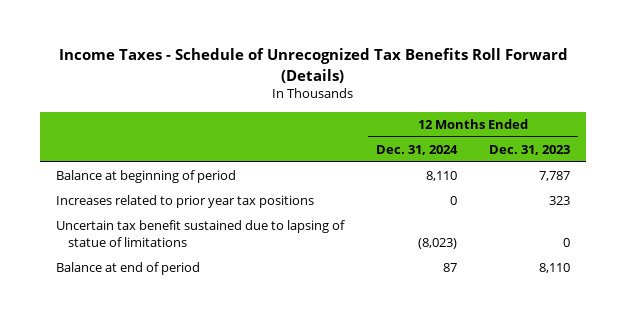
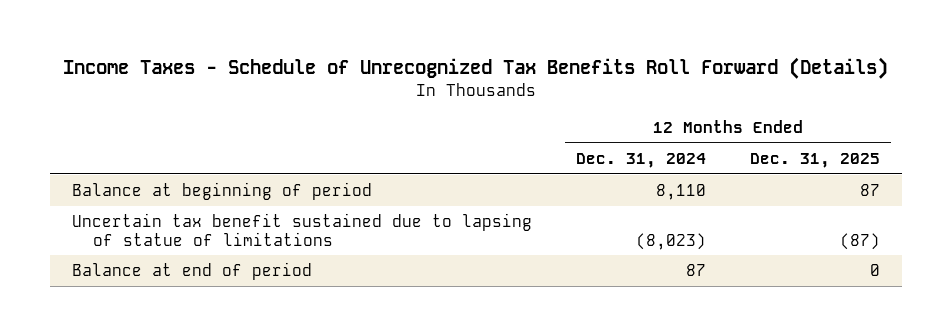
[489,144,571,155] Dec. 31, 2023 -> none
none -> [749,152,880,168] Dec. 31, 2025
[55,195,314,209] Increases related to prior year tax positions -> none

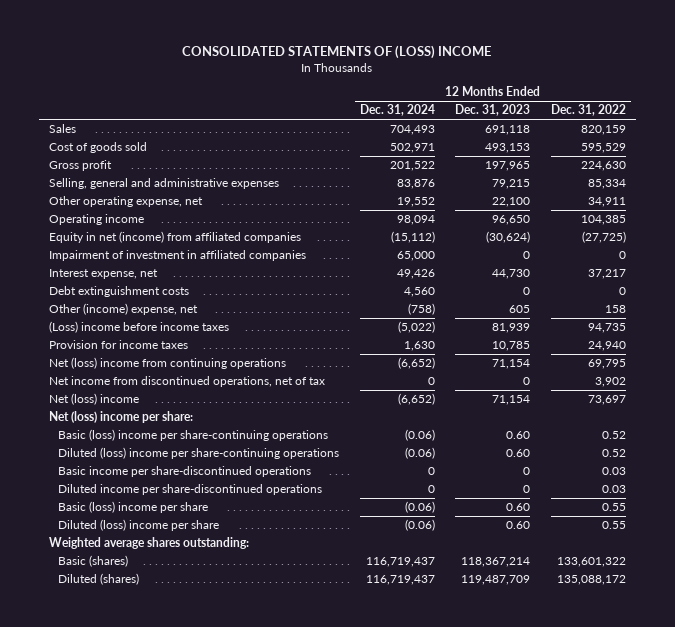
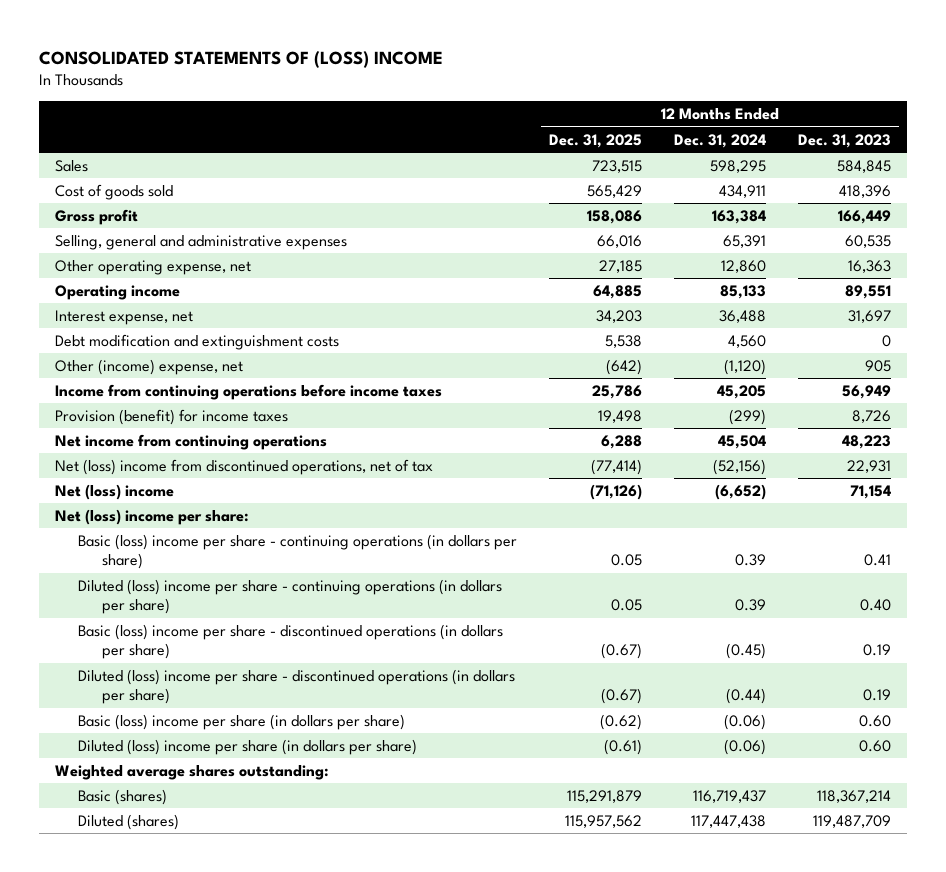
[550,104,626,117] Dec. 31, 2022 -> none
none -> [549,133,643,148] Dec. 31, 2025
[48,231,301,244] Equity in net (income) from affiliated companies -> none
[48,250,306,262] Impairment of investment in affiliated companies -> none
[389,125,435,136] 704,493 -> [710,159,767,173] 598,295
[485,125,531,136] 691,118 -> [836,159,891,173] 584,845
[389,143,435,154] 502,971 -> [719,184,767,198] 434,911
[485,143,531,154] 493,153 -> [838,184,891,198] 418,396
[389,161,435,172] 201,522 -> [712,209,767,224] 163,384
[485,161,531,172] 197,965 -> [837,209,891,224] 166,449
[396,179,435,190] 83,876 -> [723,234,767,248] 65,391
[492,179,531,190] 79,215 -> [844,234,891,248] 60,535
[396,197,435,208] 19,552 -> [721,259,767,273] 12,860
[492,197,531,208] 22,100 -> [847,259,891,273] 16,363
[396,215,435,226] 98,094 -> [720,284,767,299] 85,133
[492,215,531,226] 96,650 -> [844,284,891,299] 89,551
[396,269,435,280] 49,426 -> [719,309,767,323] 36,488
[492,269,531,280] 44,730 -> [847,309,891,323] 31,697
[48,286,189,298] Debt extinguishment costs -> [54,333,339,350] Debt modification and extinguishment costs
[407,303,435,316] (758) -> [724,358,767,375] (1,120)
[509,305,531,314] 605 -> [864,359,891,372] 905
[48,321,229,334] (Loss) income before income taxes -> [54,383,442,400] Income from continuing operations before income taxes
[397,321,435,334] (5,022) -> [717,384,767,399] 45,205
[492,323,531,334] 81,939 -> [841,384,891,399] 56,949
[48,340,188,350] Provision for income taxes -> [54,408,288,425] Provision (benefit) for income taxes
[403,341,435,352] 1,630 -> [729,408,767,425] (299)
[492,341,531,352] 10,785 -> [851,409,891,423] 8,726
[48,357,286,370] Net (loss) income from continuing operations -> [54,433,327,450] Net income from continuing operations
[397,357,435,370] (6,652) -> [718,434,767,449] 45,504
[492,359,531,370] 71,154 -> [841,434,891,449] 48,223
[48,376,325,388] Net income from discontinued operations, net of tax -> [54,458,433,475] Net (loss) income from discontinued operations, net of tax
[427,377,435,386] 0 -> [713,458,767,475] (52,156)
[523,377,531,386] 0 -> [846,459,891,473] 22,931
[58,429,329,442] Basic (loss) income per share-continuing operations -> [78,533,518,570] Basic (loss) income per share - continuing operations (in dollars per share)
[404,429,435,442] (0.06) -> [735,554,767,567] 0.39
[506,431,531,440] 0.60 -> [863,554,891,567] 0.41
[58,447,340,460] Diluted (loss) income per share-continuing operations -> [78,578,503,615] Diluted (loss) income per share - continuing operations (in dollars per share)
[404,447,435,460] (0.06) -> [735,599,767,612] 0.39
[506,449,531,458] 0.60 -> [859,599,891,612] 0.40
[58,466,312,478] Basic income per share-discontinued operations -> [78,623,504,660] Basic (loss) income per share - discontinued operations (in dollars per share)
[427,467,435,476] 0 -> [726,643,767,660] (0.45)
[523,467,531,476] 0 -> [862,644,891,657] 0.19
[58,484,323,496] Diluted income per share-discontinued operations -> [78,668,516,705] Diluted (loss) income per share - discontinued operations (in dollars per share)
[427,485,435,494] 0 -> [726,688,767,705] (0.44)
[523,485,531,494] 0 -> [862,689,891,702] 0.19
[58,501,209,514] Basic (loss) income per share -> [78,713,406,730] Basic (loss) income per share (in dollars per share)
[58,519,220,532] Diluted (loss) income per share -> [78,738,418,755] Diluted (loss) income per share (in dollars per share)
[365,575,435,586] 116,719,437 -> [691,814,767,828] 117,447,438

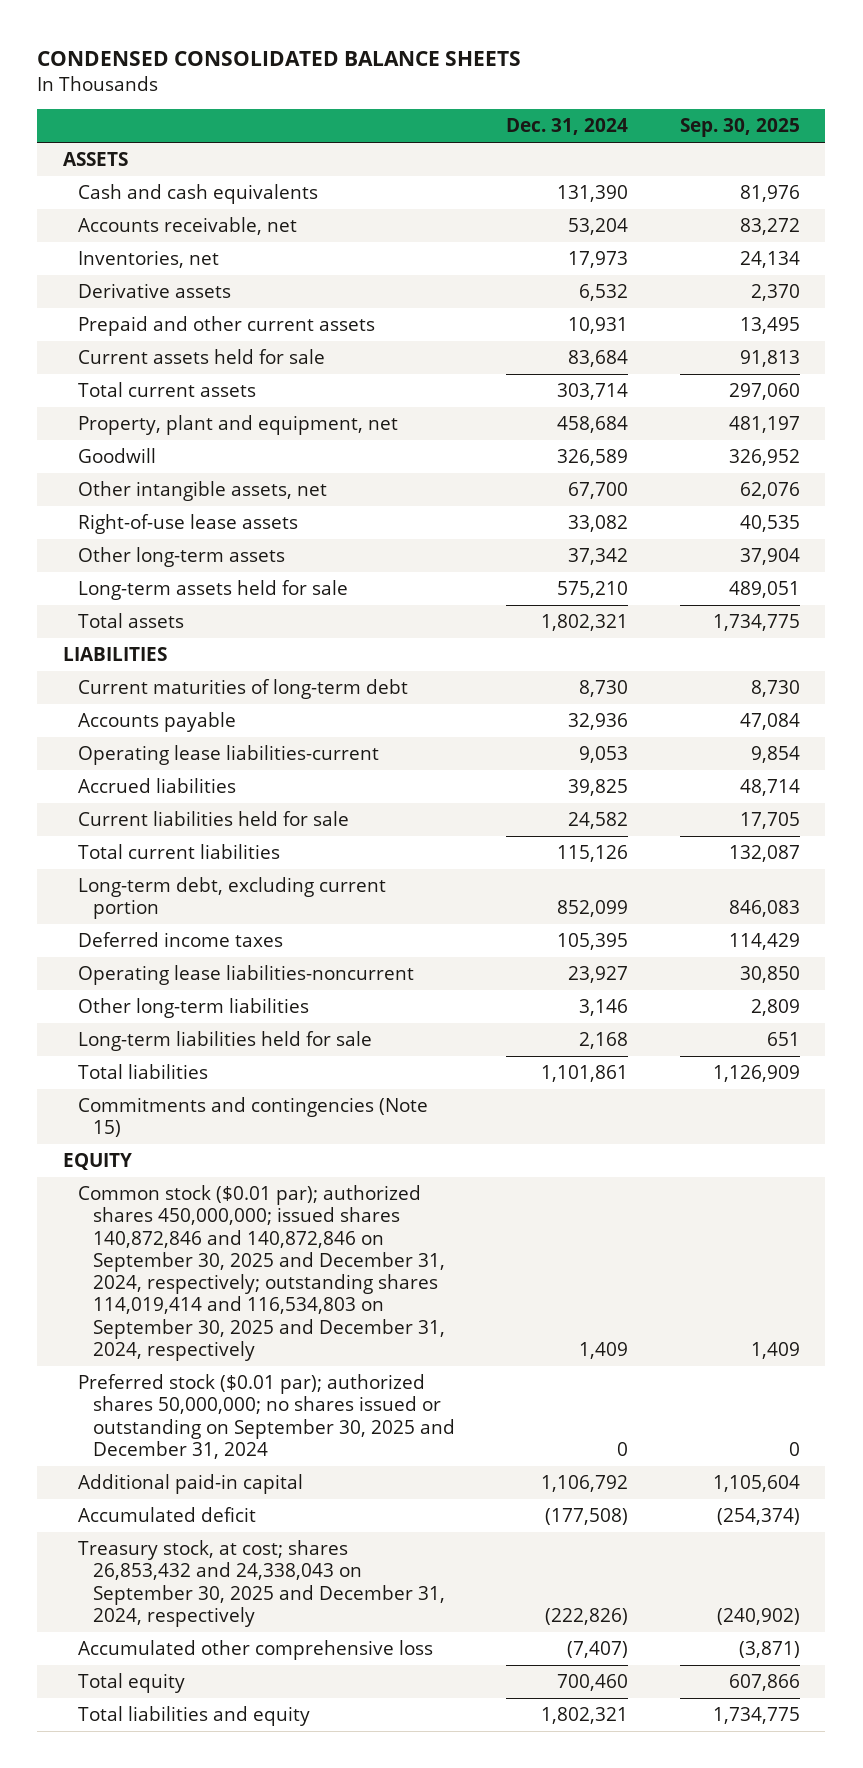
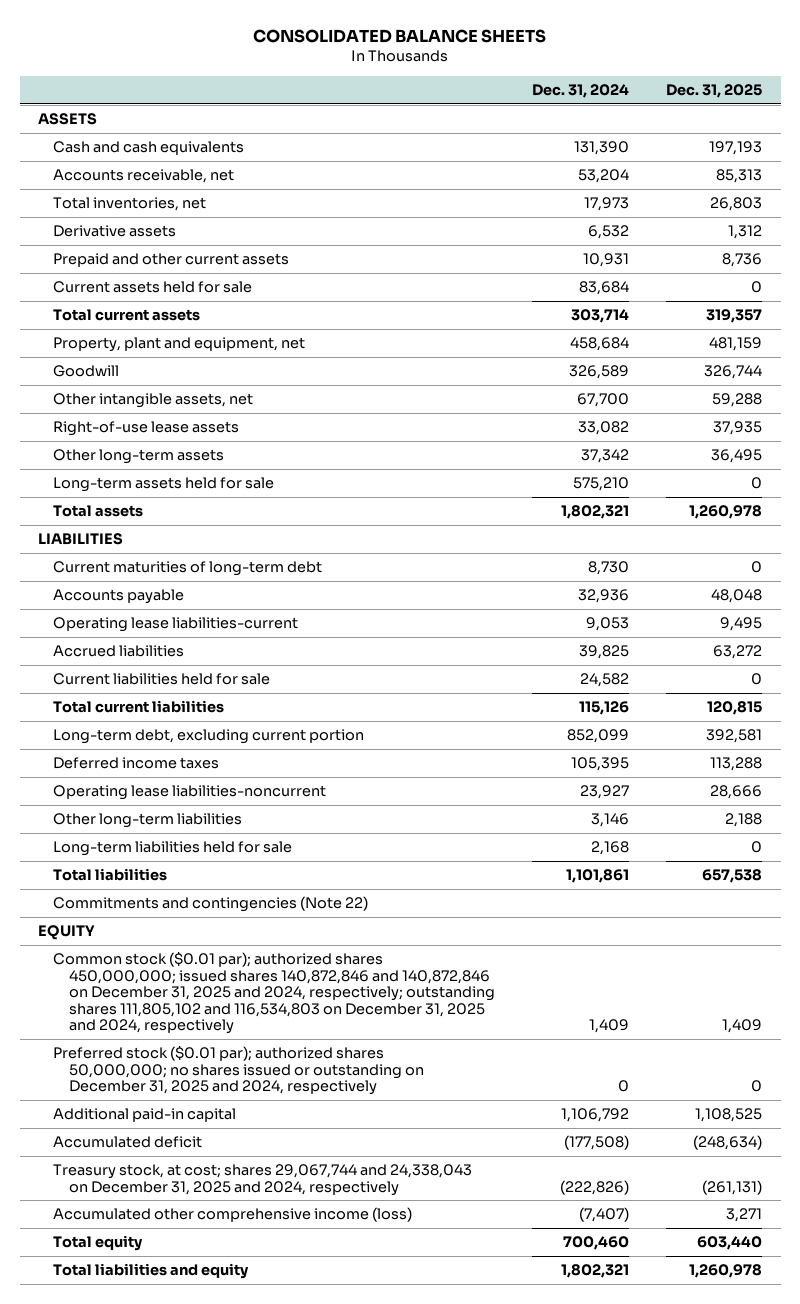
[37,50,522,66] CONDENSED CONSOLIDATED BALANCE SHEETS -> [253,28,547,43] CONSOLIDATED BALANCE SHEETS
[679,118,800,138] Sep. 30, 2025 -> none
none -> [666,83,763,98] Dec. 31, 2025
[77,250,219,269] Inventories, net -> [53,197,207,212] Total inventories, net
[77,1097,428,1138] Commitments and contingencies (Note 15) -> [53,896,369,913] Commitments and contingencies (Note 22)
[77,1185,445,1361] Common stock ($0.01 par); authorized shares 450,000,000; issued shares 140,872,846 and 140,872,846 on September 30, 2025 and December 31, 2024, respectively; outstanding shares 114,019,414 and 116,534,803 on September 30, 2025 and December 31, 2024, respectively -> [53,952,495,1035] Common stock ($0.01 par); authorized shares 450,000,000; issued shares 140,872,846 and 140,872,846 on December 31, 2025 and 2024, respectively; outstanding shares 111,805,102 and 116,534,803 on December 31, 2025 and 2024, respectively
[77,1374,455,1459] Preferred stock ($0.01 par); authorized shares 50,000,000; no shares issued or outstanding on September 30, 2025 and December 31, 2024 -> [53,1046,424,1096] Preferred stock ($0.01 par); authorized shares 50,000,000; no shares issued or outstanding on December 31, 2025 and 2024, respectively
[77,1540,445,1627] Treasury stock, at cost; shares 26,853,432 and 24,338,043 on September 30, 2025 and December 31, 2024, respectively -> [53,1164,473,1196] Treasury stock, at cost; shares 29,067,744 and 24,338,043 on December 31, 2025 and 2024, respectively
[77,1640,433,1661] Accumulated other comprehensive loss -> [53,1207,413,1223] Accumulated other comprehensive income (loss)

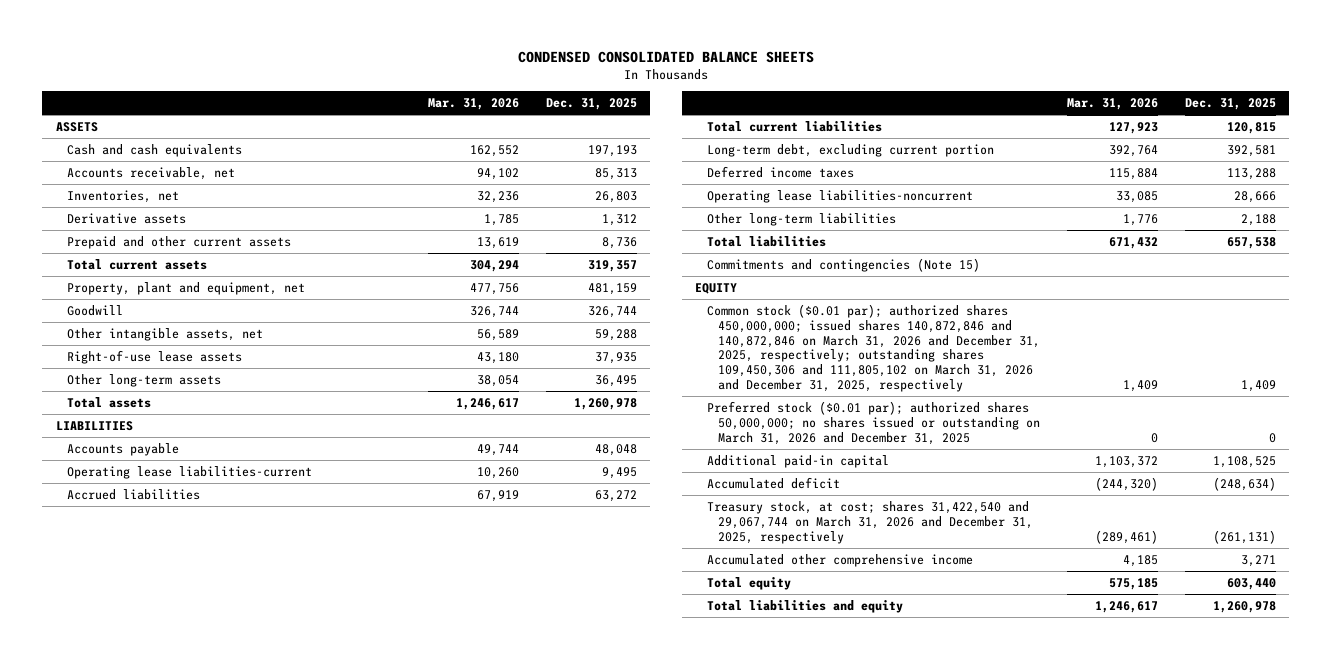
[253,28,547,43] CONSOLIDATED BALANCE SHEETS -> [517,50,814,63] CONDENSED CONSOLIDATED BALANCE SHEETS
[531,83,629,98] Dec. 31, 2024 -> none
none -> [427,98,519,111] Mar. 31, 2026
[53,197,207,212] Total inventories, net -> [67,190,180,204] Inventories, net
[53,281,253,294] Current assets held for sale -> none
[53,477,275,493] Long-term assets held for sale -> none
[53,561,323,577] Current maturities of long-term debt -> none
[53,673,271,686] Current liabilities held for sale -> none
[53,841,293,857] Long-term liabilities held for sale -> none
[53,896,369,913] Commitments and contingencies (Note 22) -> [706,258,980,273] Commitments and contingencies (Note 15)
[53,952,495,1035] Common stock ($0.01 par); authorized shares 450,000,000; issued shares 140,872,846 and 140,872,846 on December 31, 2025 and 2024, respectively; outstanding shares 111,805,102 and 116,534,803 on December 31, 2025 and 2024, respectively -> [706,304,1041,393] Common stock ($0.01 par); authorized shares 450,000,000; issued shares 140,872,846 and 140,872,846 on March 31, 2026 and December 31, 2025, respectively; outstanding shares 109,450,306 and 111,805,102 on March 31, 2026 and December 31, 2025, respectively
[53,1046,424,1096] Preferred stock ($0.01 par); authorized shares 50,000,000; no shares issued or outstanding on December 31, 2025 and 2024, respectively -> [706,401,1041,445] Preferred stock ($0.01 par); authorized shares 50,000,000; no shares issued or outstanding on March 31, 2026 and December 31, 2025
[53,1164,473,1196] Treasury stock, at cost; shares 29,067,744 and 24,338,043 on December 31, 2025 and 2024, respectively -> [706,501,1034,544] Treasury stock, at cost; shares 31,422,540 and 29,067,744 on March 31, 2026 and December 31, 2025, respectively
[53,1207,413,1223] Accumulated other comprehensive income (loss) -> [706,554,973,568] Accumulated other comprehensive income

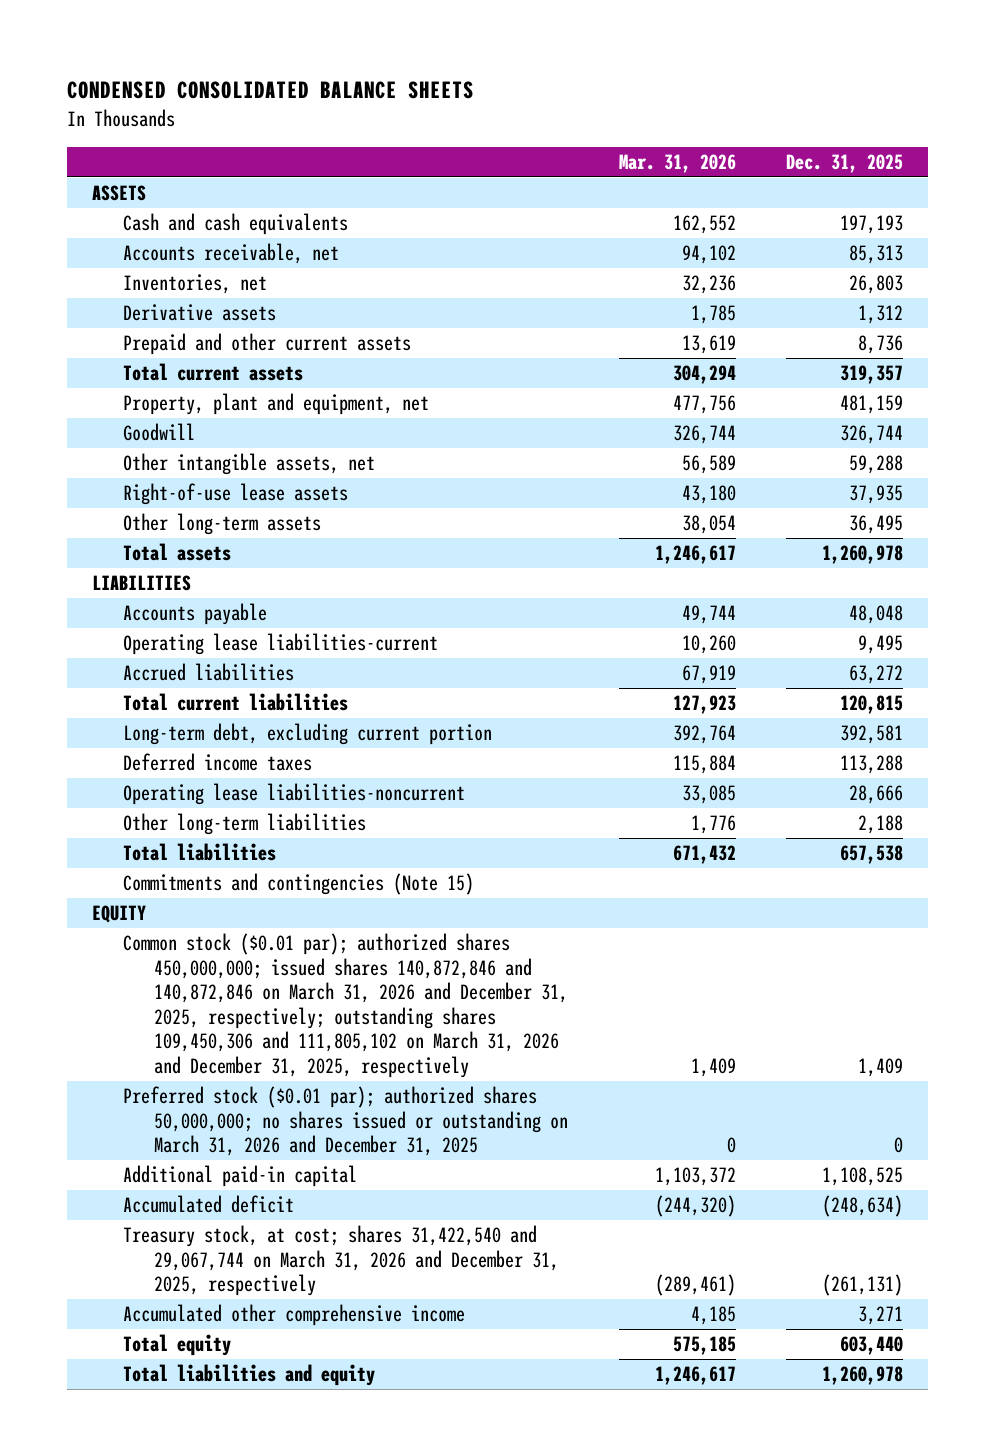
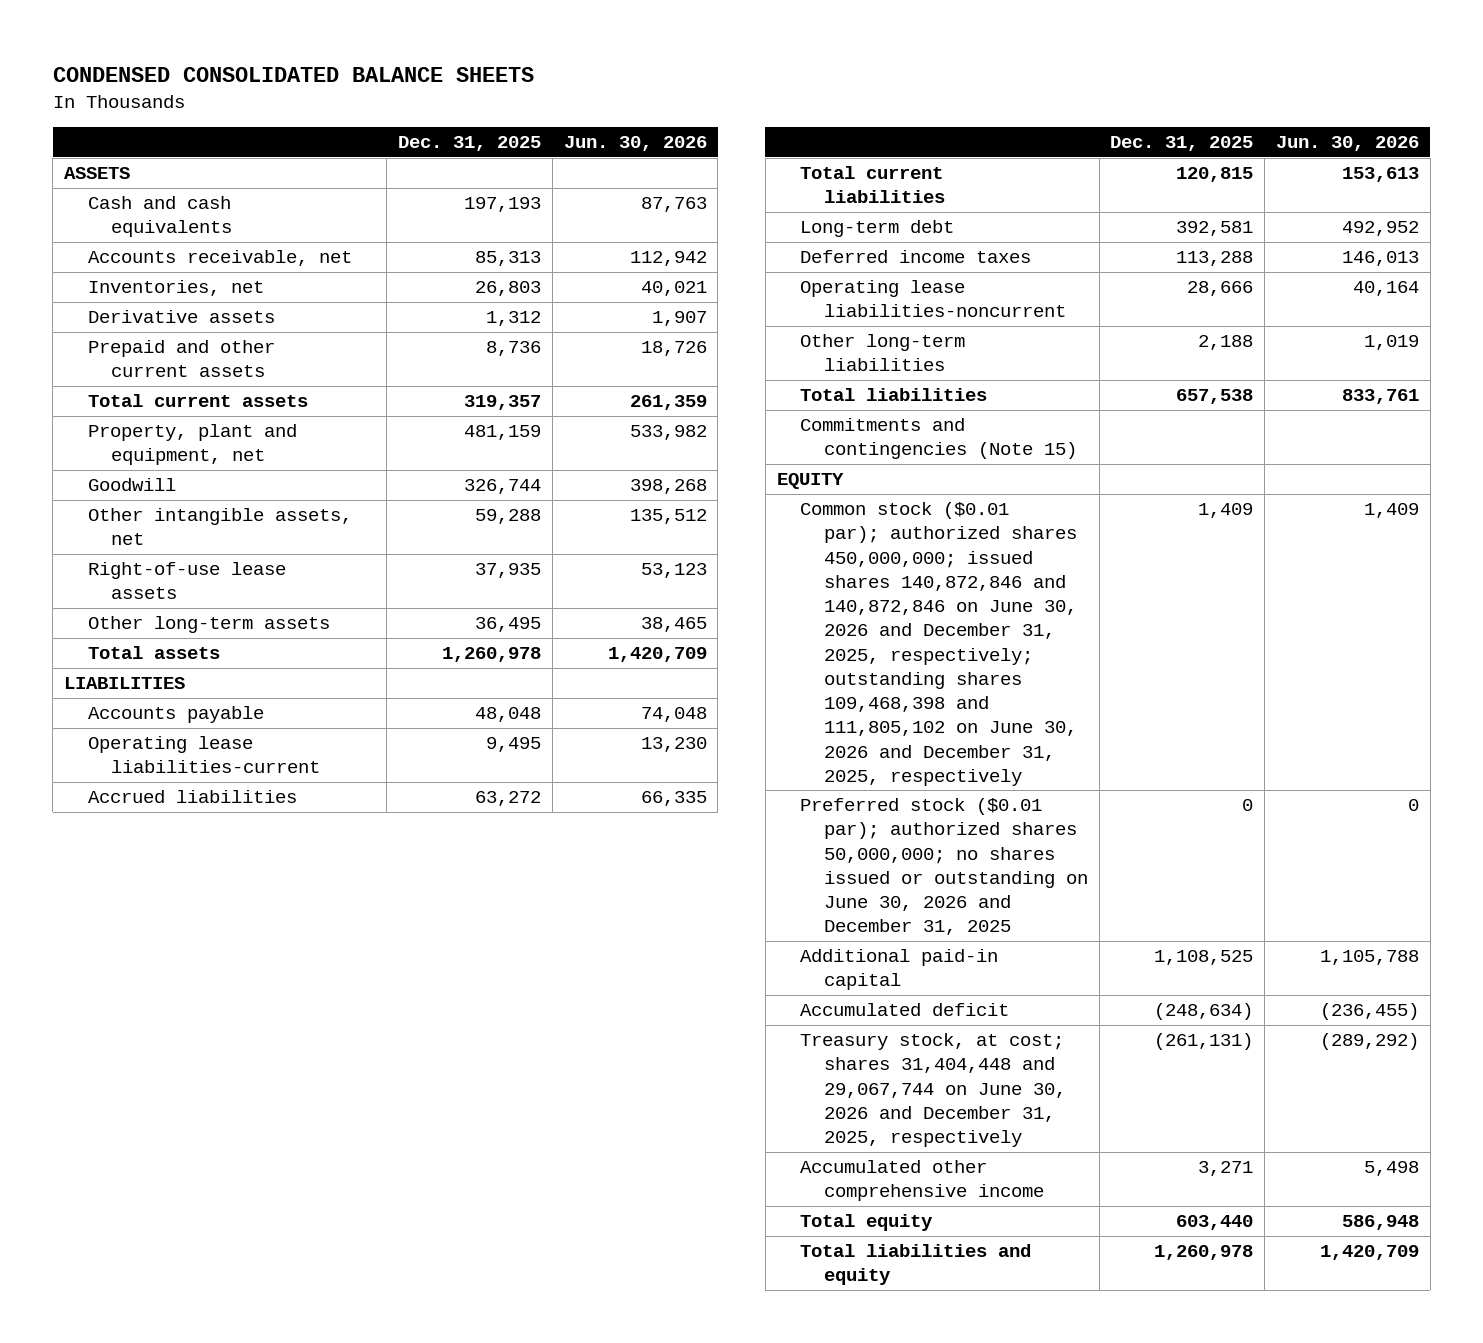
[618,153,736,173] Mar. 31, 2026 -> none
none -> [563,136,707,152] Jun. 30, 2026
[123,723,493,746] Long-term debt, excluding current portion -> [800,220,955,238] Long-term debt
[123,933,569,1078] Common stock ($0.01 par); authorized shares 450,000,000; issued shares 140,872,846 and 140,872,846 on March 31, 2026 and December 31, 2025, respectively; outstanding shares 109,450,306 and 111,805,102 on March 31, 2026 and December 31, 2025, respectively -> [800,502,1077,786] Common stock ($0.01 par); authorized shares 450,000,000; issued shares 140,872,846 and 140,872,846 on June 30, 2026 and December 31, 2025, respectively; outstanding shares 109,468,398 and 111,805,102 on June 30, 2026 and December 31, 2025, respectively
[123,1086,569,1157] Preferred stock ($0.01 par); authorized shares 50,000,000; no shares issued or outstanding on March 31, 2026 and December 31, 2025 -> [800,798,1088,936] Preferred stock ($0.01 par); authorized shares 50,000,000; no shares issued or outstanding on June 30, 2026 and December 31, 2025
[123,1225,560,1297] Treasury stock, at cost; shares 31,422,540 and 29,067,744 on March 31, 2026 and December 31, 2025, respectively -> [800,1033,1066,1148] Treasury stock, at cost; shares 31,404,448 and 29,067,744 on June 30, 2026 and December 31, 2025, respectively

